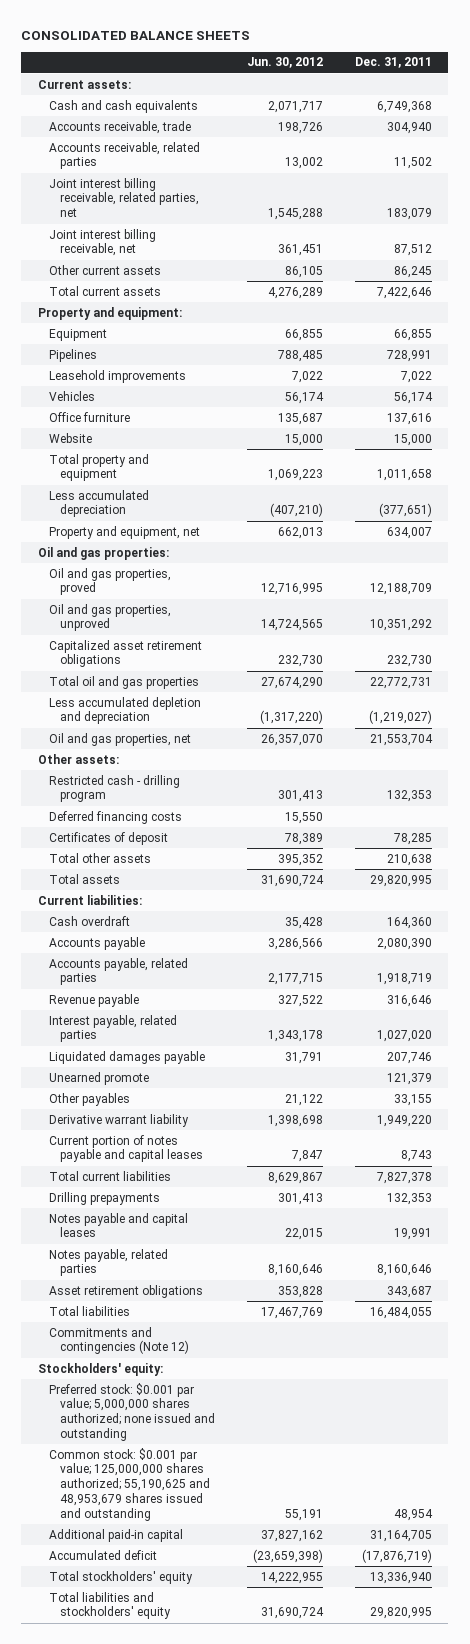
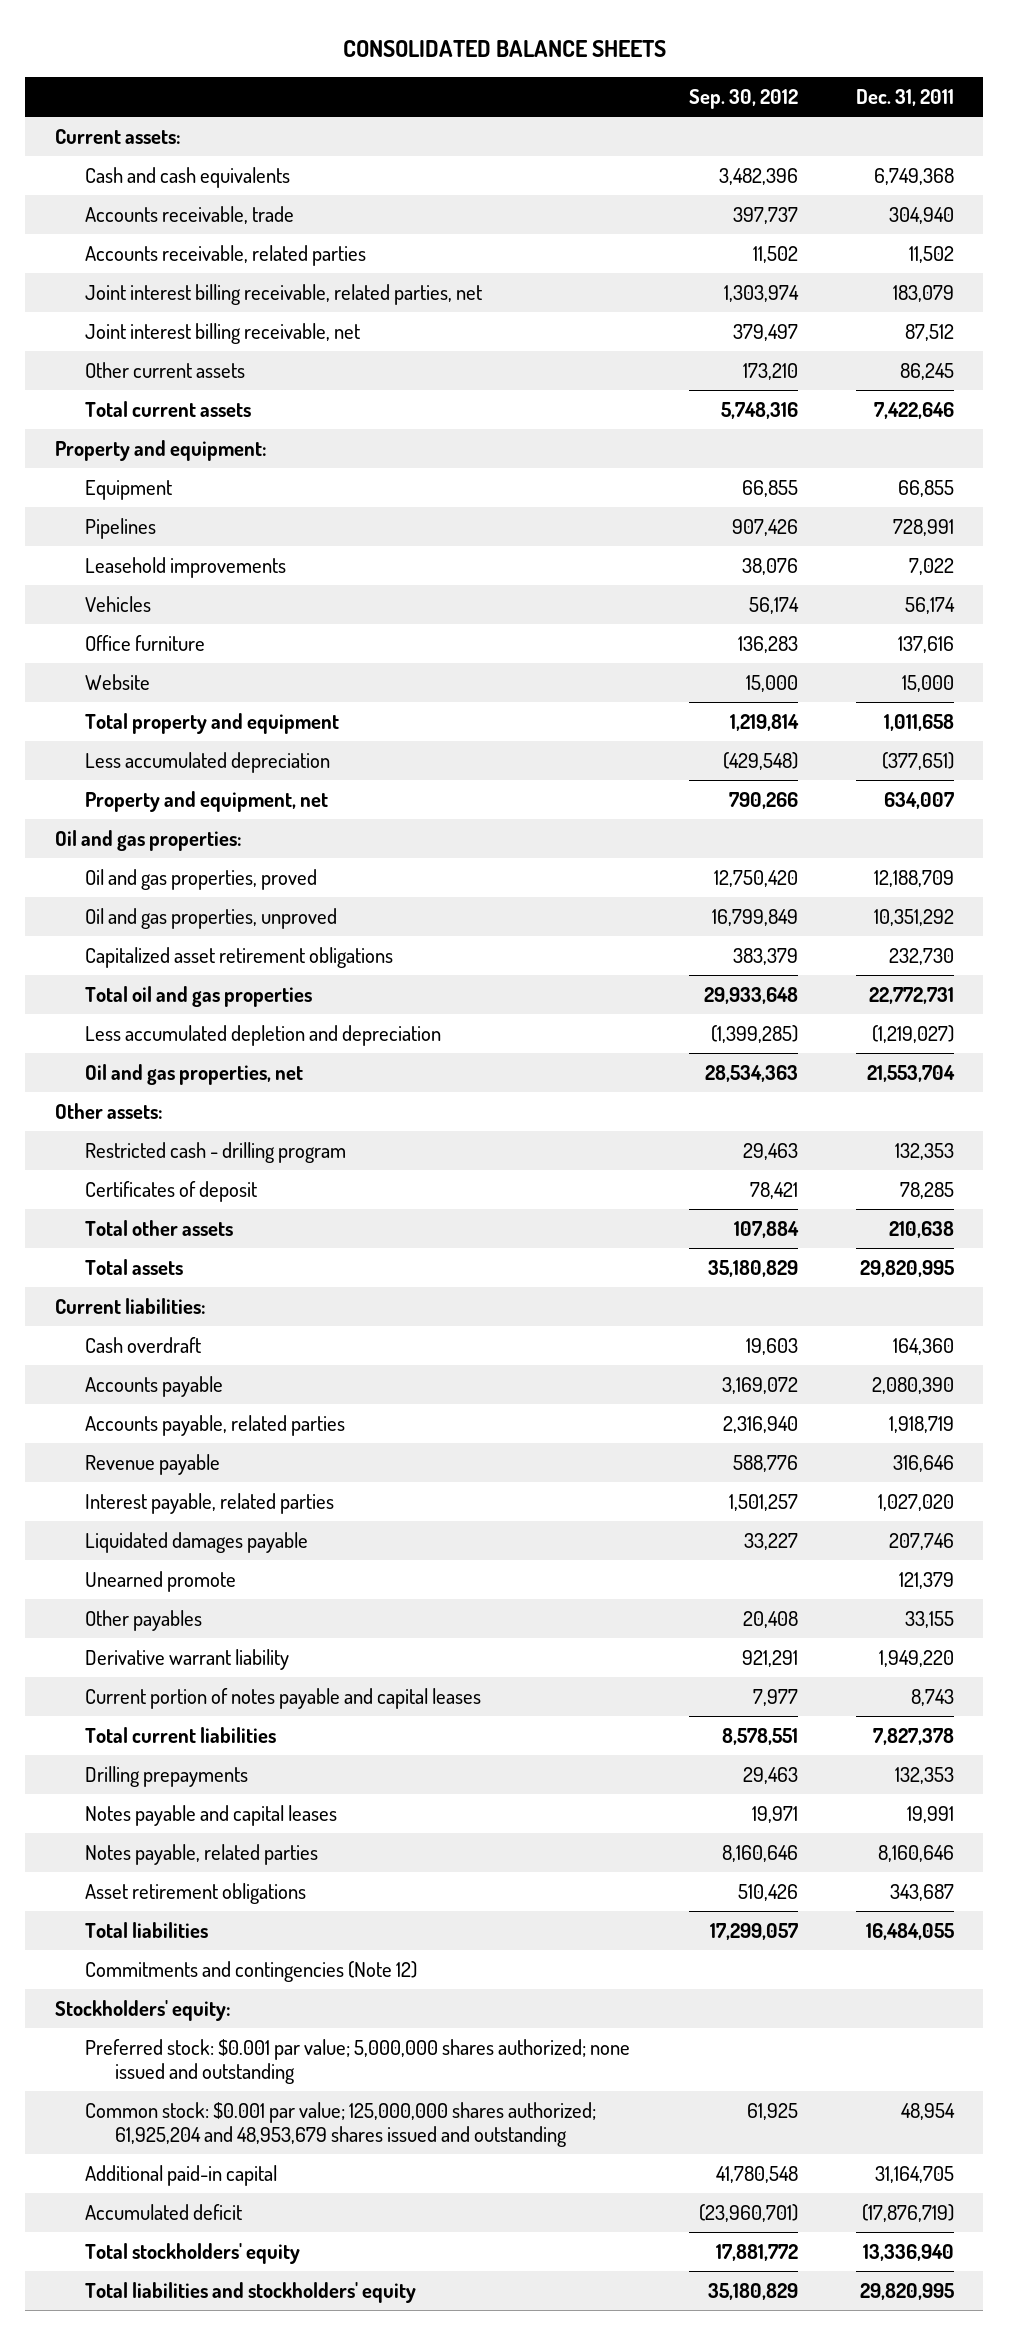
[246,57,323,69] Jun. 30, 2012 -> none
none -> [688,89,798,110] Sep. 30, 2012
[48,810,182,824] Deferred financing costs -> none
[48,1447,210,1521] Common stock: $0.001 par value; 125,000,000 shares authorized; 55,190,625 and 48,953,679 shares issued and outstanding -> [85,2101,597,2147] Common stock: $0.001 par value; 125,000,000 shares authorized; 61,925,204 and 48,953,679 shares issued and outstanding

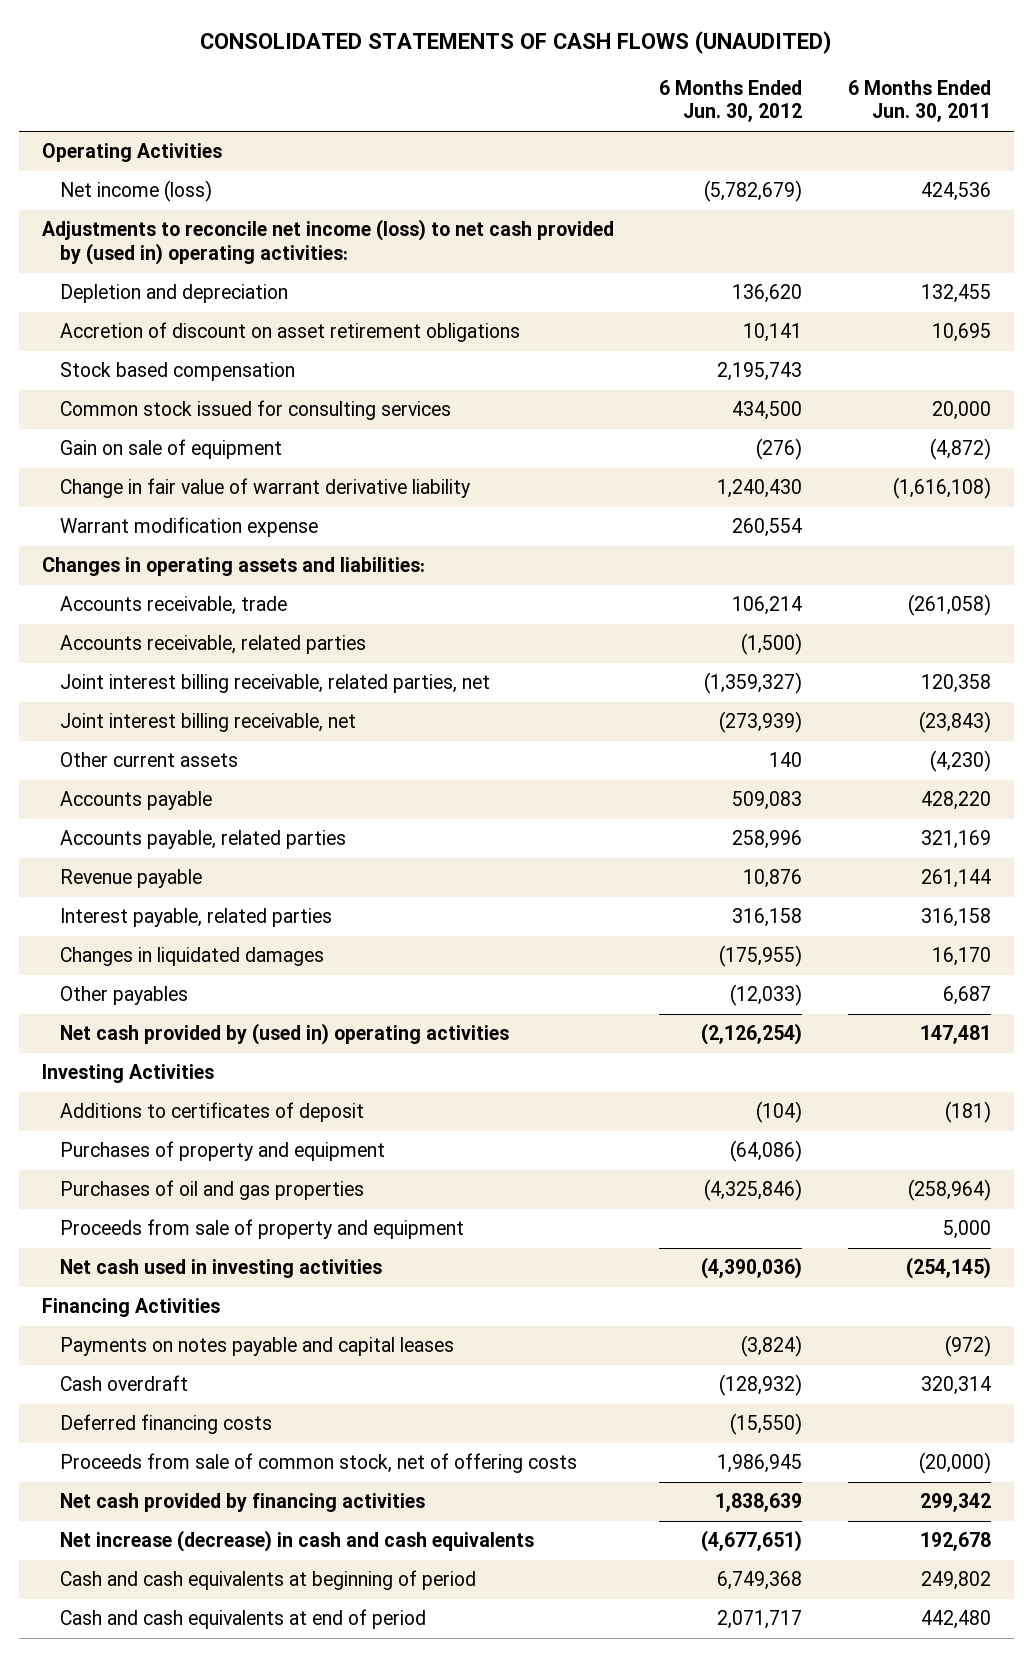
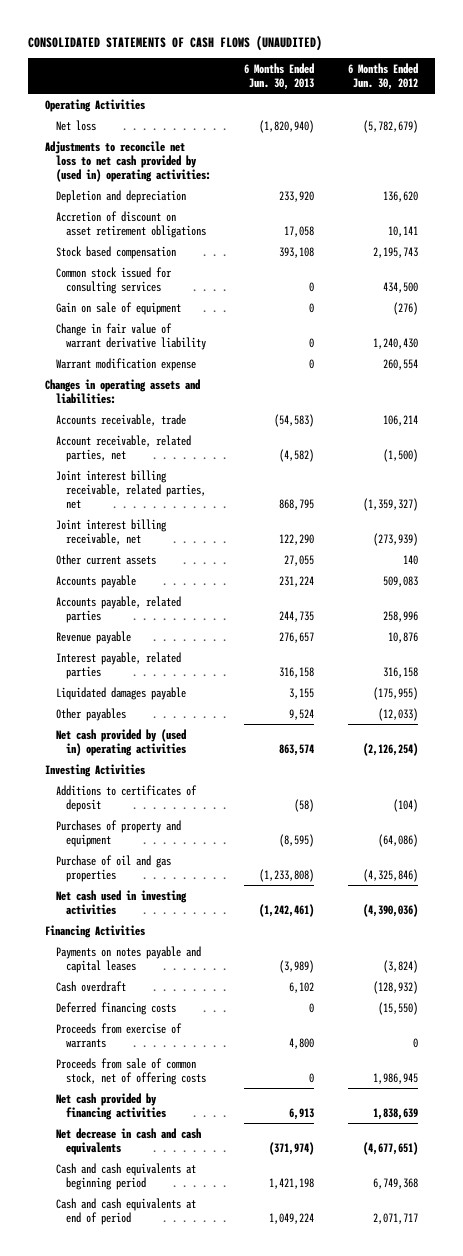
[848,79,992,123] 6 Months Ended Jun. 30, 2011 -> none
none -> [244,62,315,91] 6 Months Ended Jun. 30, 2013
[59,180,212,203] Net income (loss) -> [55,119,96,131] Net loss
[41,219,614,266] Adjustments to reconcile net income (loss) to net cash provided by (used in) operating activities: -> [44,140,211,183] Adjustments to reconcile net loss to net cash provided by (used in) operating activities:
[59,635,366,655] Accounts receivable, related parties -> [55,434,191,462] Account receivable, related parties, net
[59,947,324,967] Changes in liquidated damages -> [55,686,186,700] Liquidated damages payable
[59,1219,464,1240] Proceeds from sale of property and equipment -> none
[59,1180,364,1201] Purchases of oil and gas properties -> [55,854,171,882] Purchase of oil and gas properties
none -> [55,1022,182,1048] Proceeds from exercise of warrants
[59,1530,534,1553] Net increase (decrease) in cash and cash equivalents -> [55,1127,201,1155] Net decrease in cash and cash equivalents
[59,1570,476,1591] Cash and cash equivalents at beginning of period -> [55,1162,196,1190] Cash and cash equivalents at beginning period

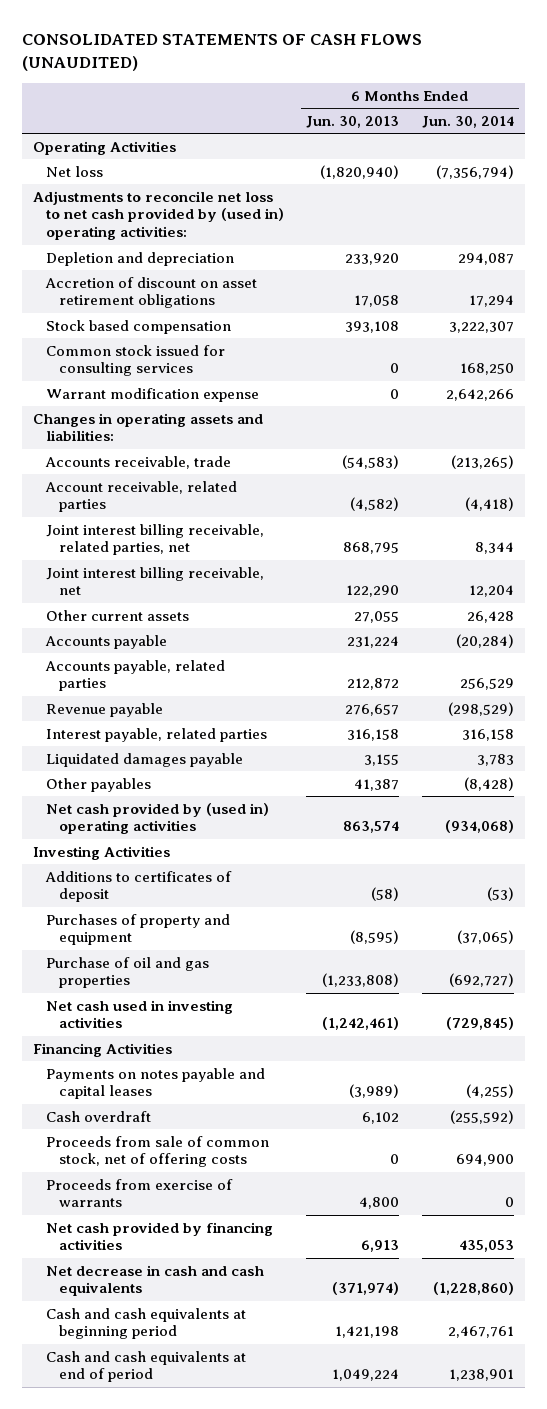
[347,62,418,91] 6 Months Ended Jun. 30, 2012 -> none
none -> [421,115,514,128] Jun. 30, 2014
[55,301,181,315] Gain on sale of equipment -> none
[55,322,207,350] Change in fair value of warrant derivative liability -> none
[55,434,191,462] Account receivable, related parties, net -> [44,480,237,513] Account receivable, related parties
[279,610,315,622] 244,735 -> [347,678,400,691] 212,872
[289,708,315,720] 9,524 -> [354,778,400,791] 41,387
[55,1001,176,1015] Deferred financing costs -> none
[55,1022,182,1048] Proceeds from exercise of warrants -> [45,1178,233,1208] Proceeds from exercise of warrants

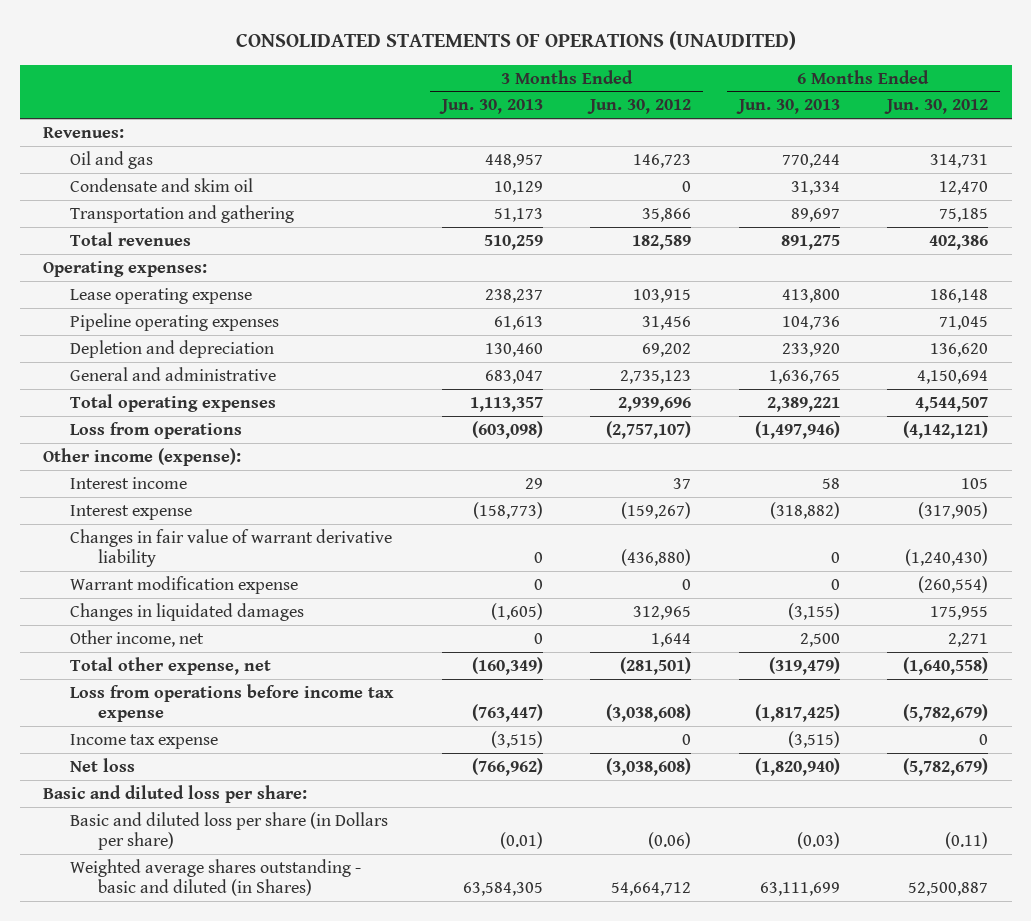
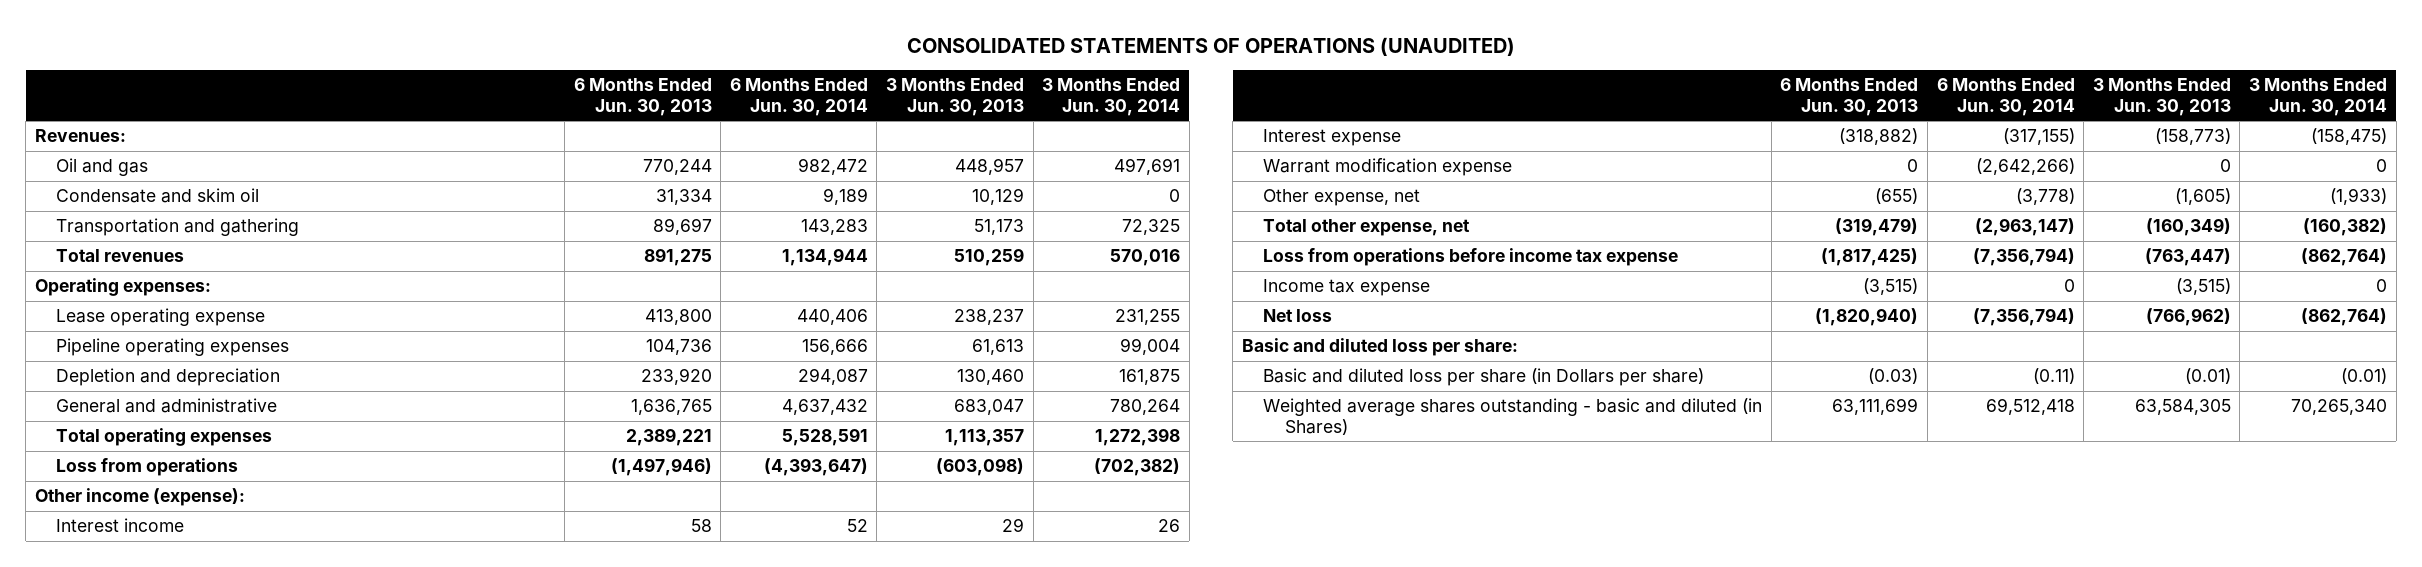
[587,99,692,115] Jun. 30, 2012 -> none
[883,99,988,115] Jun. 30, 2012 -> none
none -> [729,78,868,116] 6 Months Ended Jun. 30, 2014
none -> [1042,78,1181,116] 3 Months Ended Jun. 30, 2014
[70,528,393,568] Changes in fair value of warrant derivative liability -> none
[70,602,305,621] Changes in liquidated damages -> none
[70,629,205,647] Other income, net -> [1263,189,1421,207] Other expense, net
[533,632,543,644] 0 -> [2174,188,2231,206] (1,605)
[799,632,840,647] 2,500 -> [1875,188,1919,205] (655)

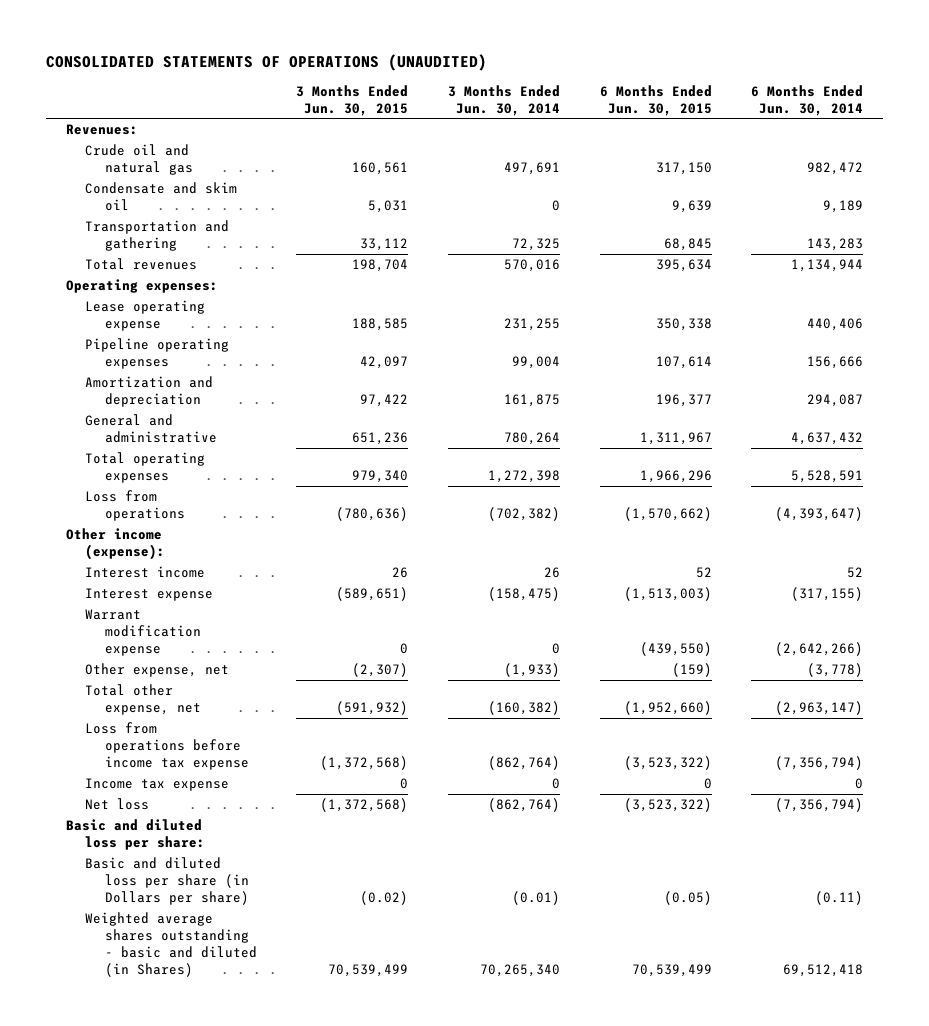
[573,78,712,116] 6 Months Ended Jun. 30, 2013 -> none
[885,78,1024,116] 3 Months Ended Jun. 30, 2013 -> none
none -> [296,84,409,116] 3 Months Ended Jun. 30, 2015
none -> [599,84,712,116] 6 Months Ended Jun. 30, 2015
[56,158,149,177] Oil and gas -> [85,144,193,176] Crude oil and natural gas
[56,368,281,387] Depletion and depreciation -> [85,376,214,408] Amortization and depreciation

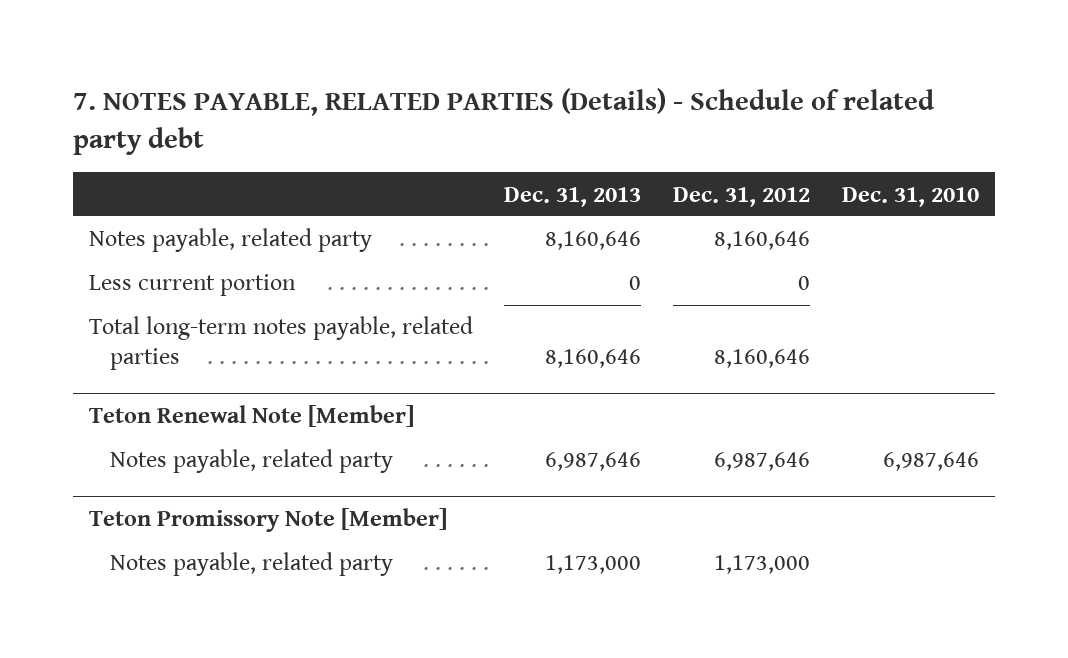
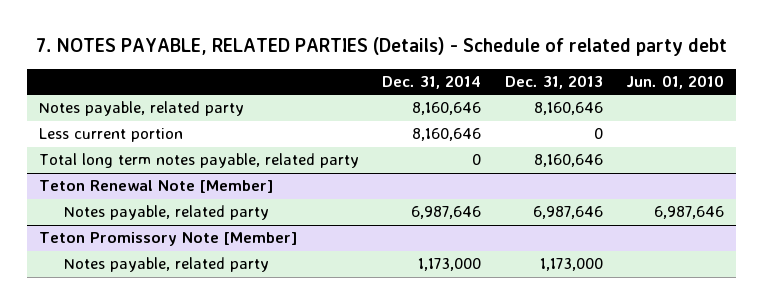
[673,186,811,207] Dec. 31, 2012 -> none
[841,186,979,207] Dec. 31, 2010 -> none
none -> [382,75,482,90] Dec. 31, 2014
none -> [626,75,725,90] Jun. 01, 2010
[88,316,473,371] Total long-term notes payable, related parties -> [38,153,359,169] Total long term notes payable, related party

